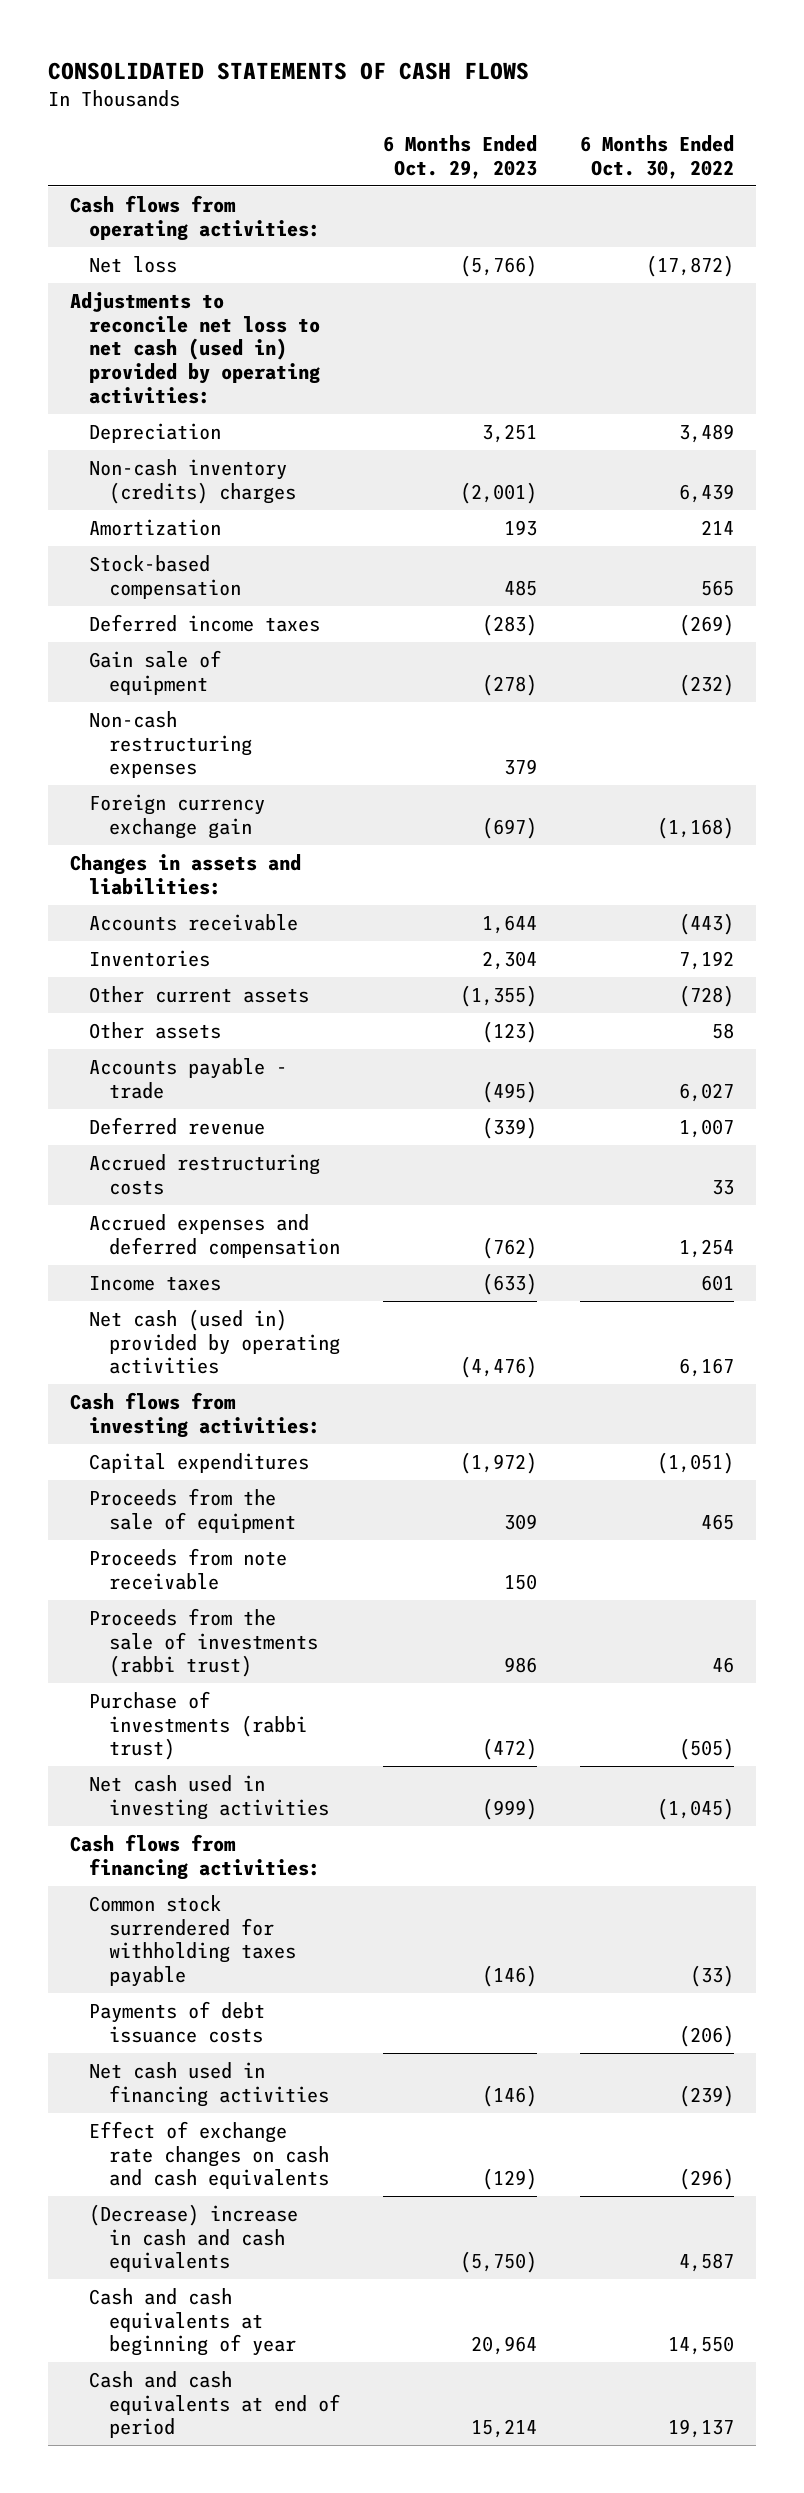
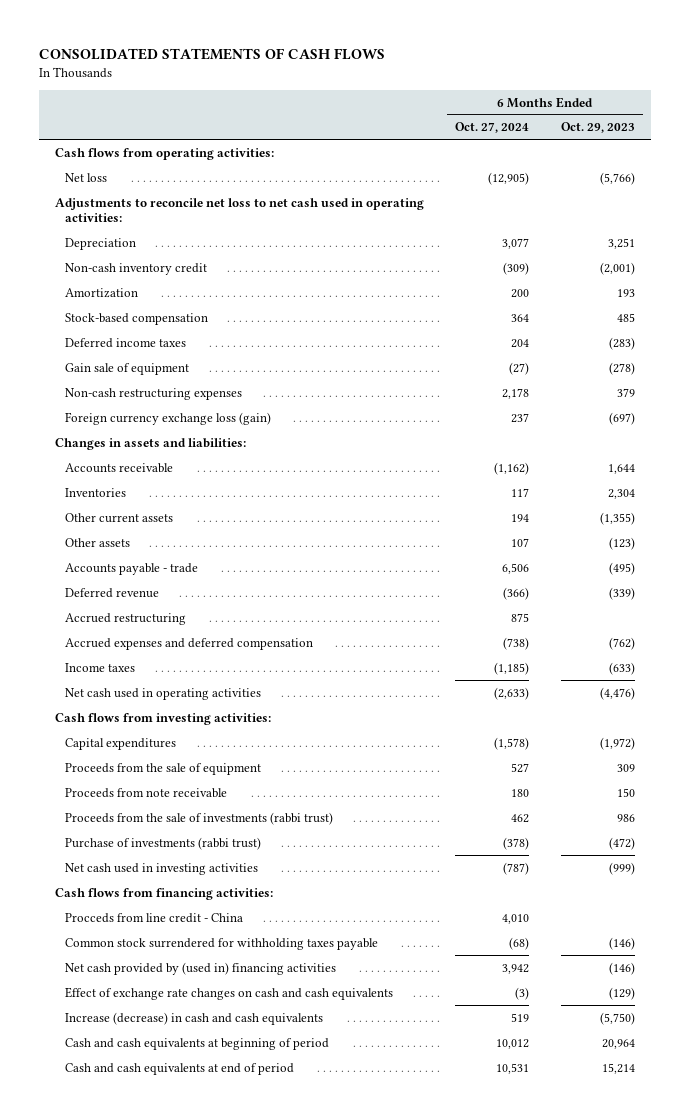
[580,134,735,179] 6 Months Ended Oct. 30, 2022 -> none
none -> [455,122,530,134] Oct. 27, 2024
[69,291,321,405] Adjustments to reconcile net loss to net cash (used in) provided by operating activities: -> [54,197,424,223] Adjustments to reconcile net loss to net cash used in operating activities:
[89,458,296,504] Non-cash inventory (credits) charges -> [64,262,207,275] Non-cash inventory credit
[89,793,266,839] Foreign currency exchange gain -> [64,411,271,425] Foreign currency exchange loss (gain)
[89,1153,321,1195] Accrued restructuring costs -> [64,612,186,625] Accrued restructuring
[89,1308,340,1375] Net cash (used in) provided by operating activities -> [64,687,261,700] Net cash used in operating activities
none -> [64,912,243,923] Procceds from line credit - China
[89,2000,266,2043] Payments of debt issuance costs -> none
[89,2061,329,2107] Net cash used in financing activities -> [64,961,336,975] Net cash provided by (used in) financing activities
[89,2203,299,2273] (Decrease) increase in cash and cash equivalents -> [64,1011,323,1025] Increase (decrease) in cash and cash equivalents
[89,2287,296,2357] Cash and cash equivalents at beginning of year -> [64,1037,329,1050] Cash and cash equivalents at beginning of period

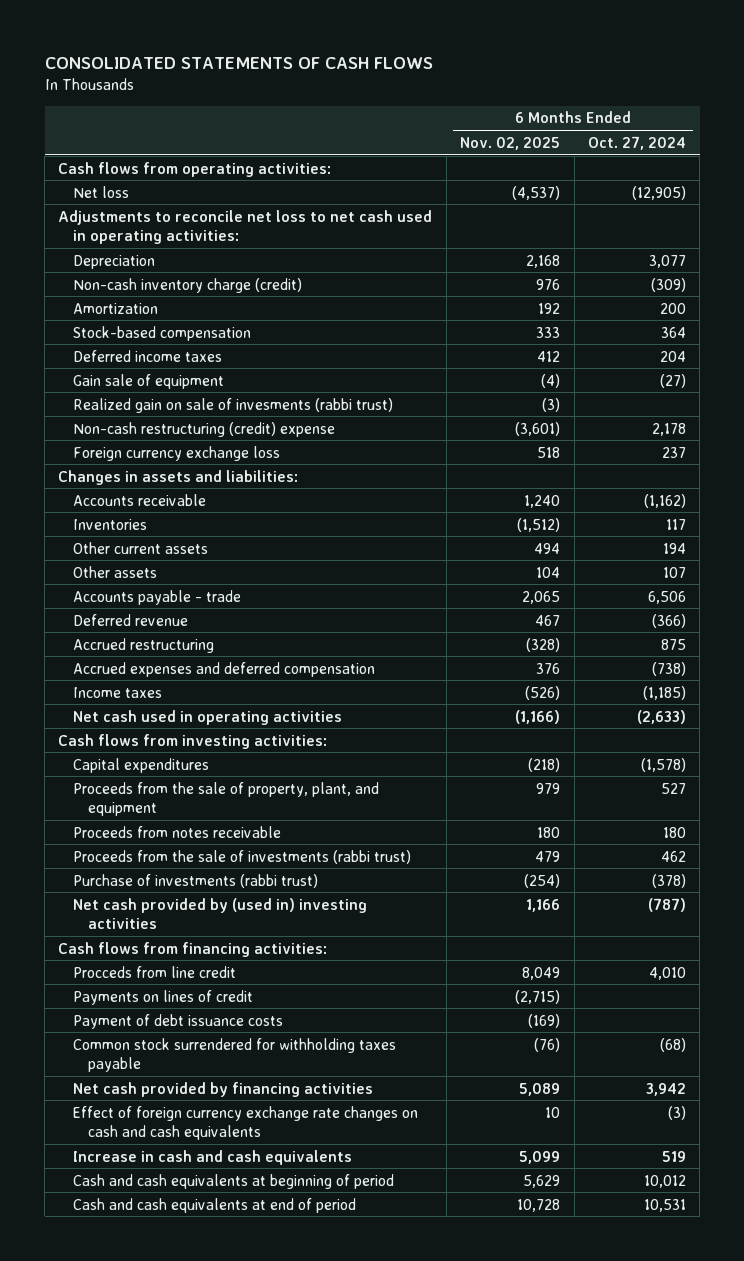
[560,122,635,134] Oct. 29, 2023 -> none
none -> [460,136,561,150] Nov. 02, 2025
[64,262,207,275] Non-cash inventory credit -> [73,277,303,293] Non-cash inventory charge (credit)
none -> [73,397,394,413] Realized gain on sale of invesments (rabbi trust)
[64,387,242,400] Non-cash restructuring expenses -> [73,421,336,437] Non-cash restructuring (credit) expense
[64,411,271,425] Foreign currency exchange loss (gain) -> [73,445,281,461] Foreign currency exchange loss
[64,762,261,775] Proceeds from the sale of equipment -> [73,781,380,816] Proceeds from the sale of property, plant, and equipment
[64,787,227,798] Proceeds from note receivable -> [73,825,282,838] Proceeds from notes receivable
[64,862,258,875] Net cash used in investing activities -> [73,897,368,929] Net cash provided by (used in) investing activities
[64,912,243,923] Procceds from line credit - China -> [73,965,237,978] Procceds from line credit
none -> [73,989,254,1005] Payments on lines of credit
none -> [73,1013,284,1029] Payment of debt issuance costs
[64,961,336,975] Net cash provided by (used in) financing activities -> [73,1081,374,1097] Net cash provided by financing activities
[64,986,393,1000] Effect of exchange rate changes on cash and cash equivalents -> [73,1105,419,1140] Effect of foreign currency exchange rate changes on cash and cash equivalents
[64,1011,323,1025] Increase (decrease) in cash and cash equivalents -> [73,1149,353,1165] Increase in cash and cash equivalents

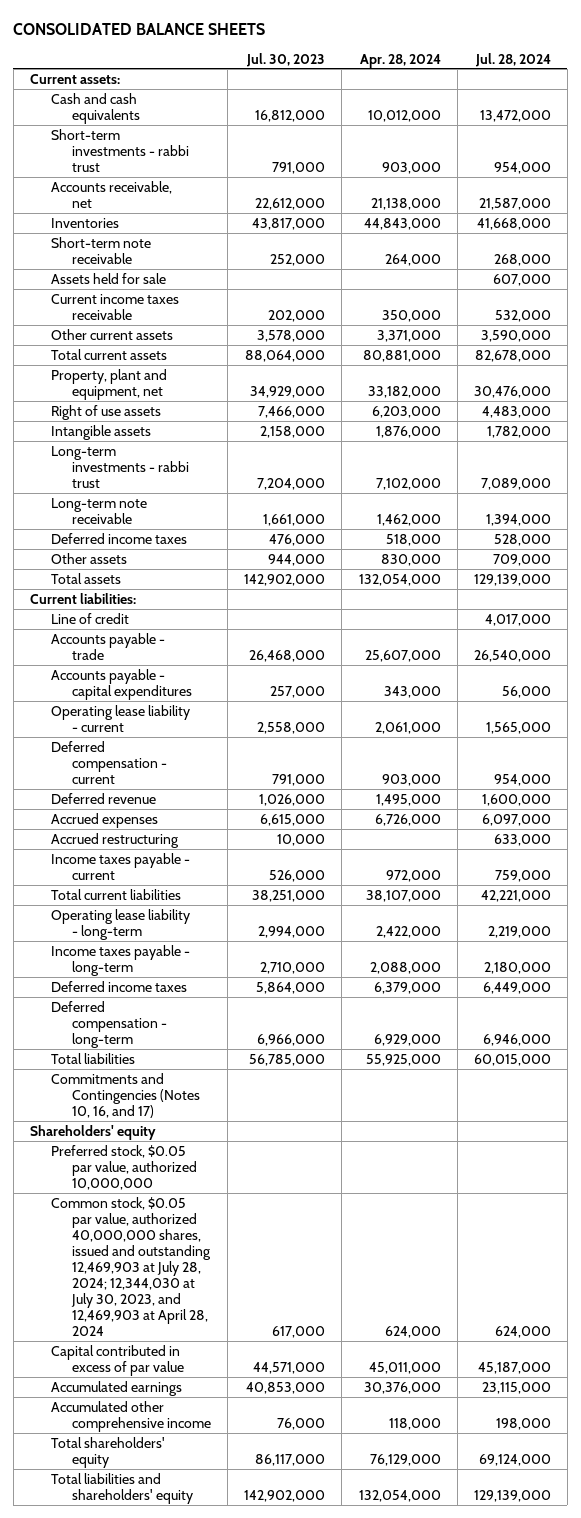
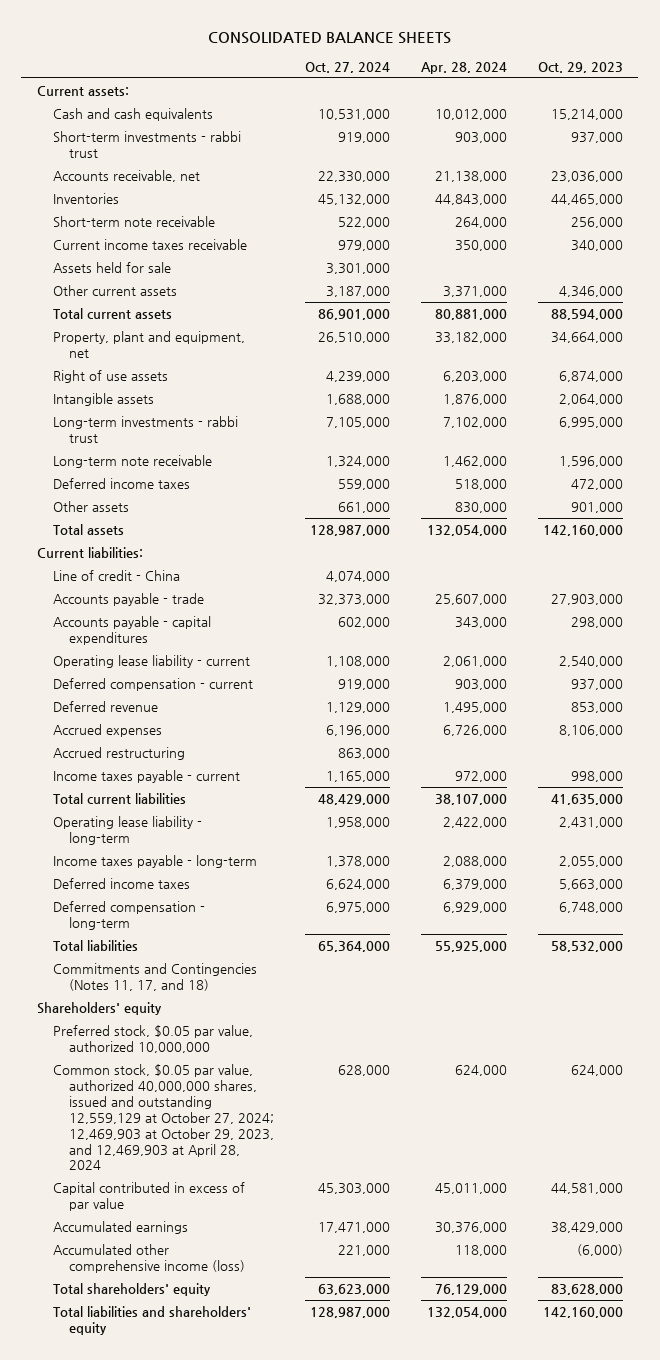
[246,52,326,67] Jul. 30, 2023 -> none
[474,52,551,67] Jul. 28, 2024 -> none
none -> [304,61,390,73] Oct. 27, 2024
none -> [537,61,623,73] Oct. 29, 2023
[51,272,167,284] Assets held for sale -> [52,262,171,274] Assets held for sale
[51,612,130,624] Line of credit -> [52,570,180,582] Line of credit - China
[51,1072,201,1118] Commitments and Contingencies (Notes 10, 16, and 17) -> [52,963,257,992] Commitments and Contingencies (Notes 11, 17, and 18)
[51,1196,212,1337] Common stock, $0.05 par value, authorized 40,000,000 shares, issued and outstanding 12,469,903 at July 28, 2024; 12,344,030 at July 30, 2023, and 12,469,903 at April 28, 2024 -> [52,1064,274,1171] Common stock, $0.05 par value, authorized 40,000,000 shares, issued and outstanding 12,559,129 at October 27, 2024; 12,469,903 at October 29, 2023, and 12,469,903 at April 28, 2024
[51,1400,212,1432] Accumulated other comprehensive income -> [52,1244,245,1274] Accumulated other comprehensive income (loss)

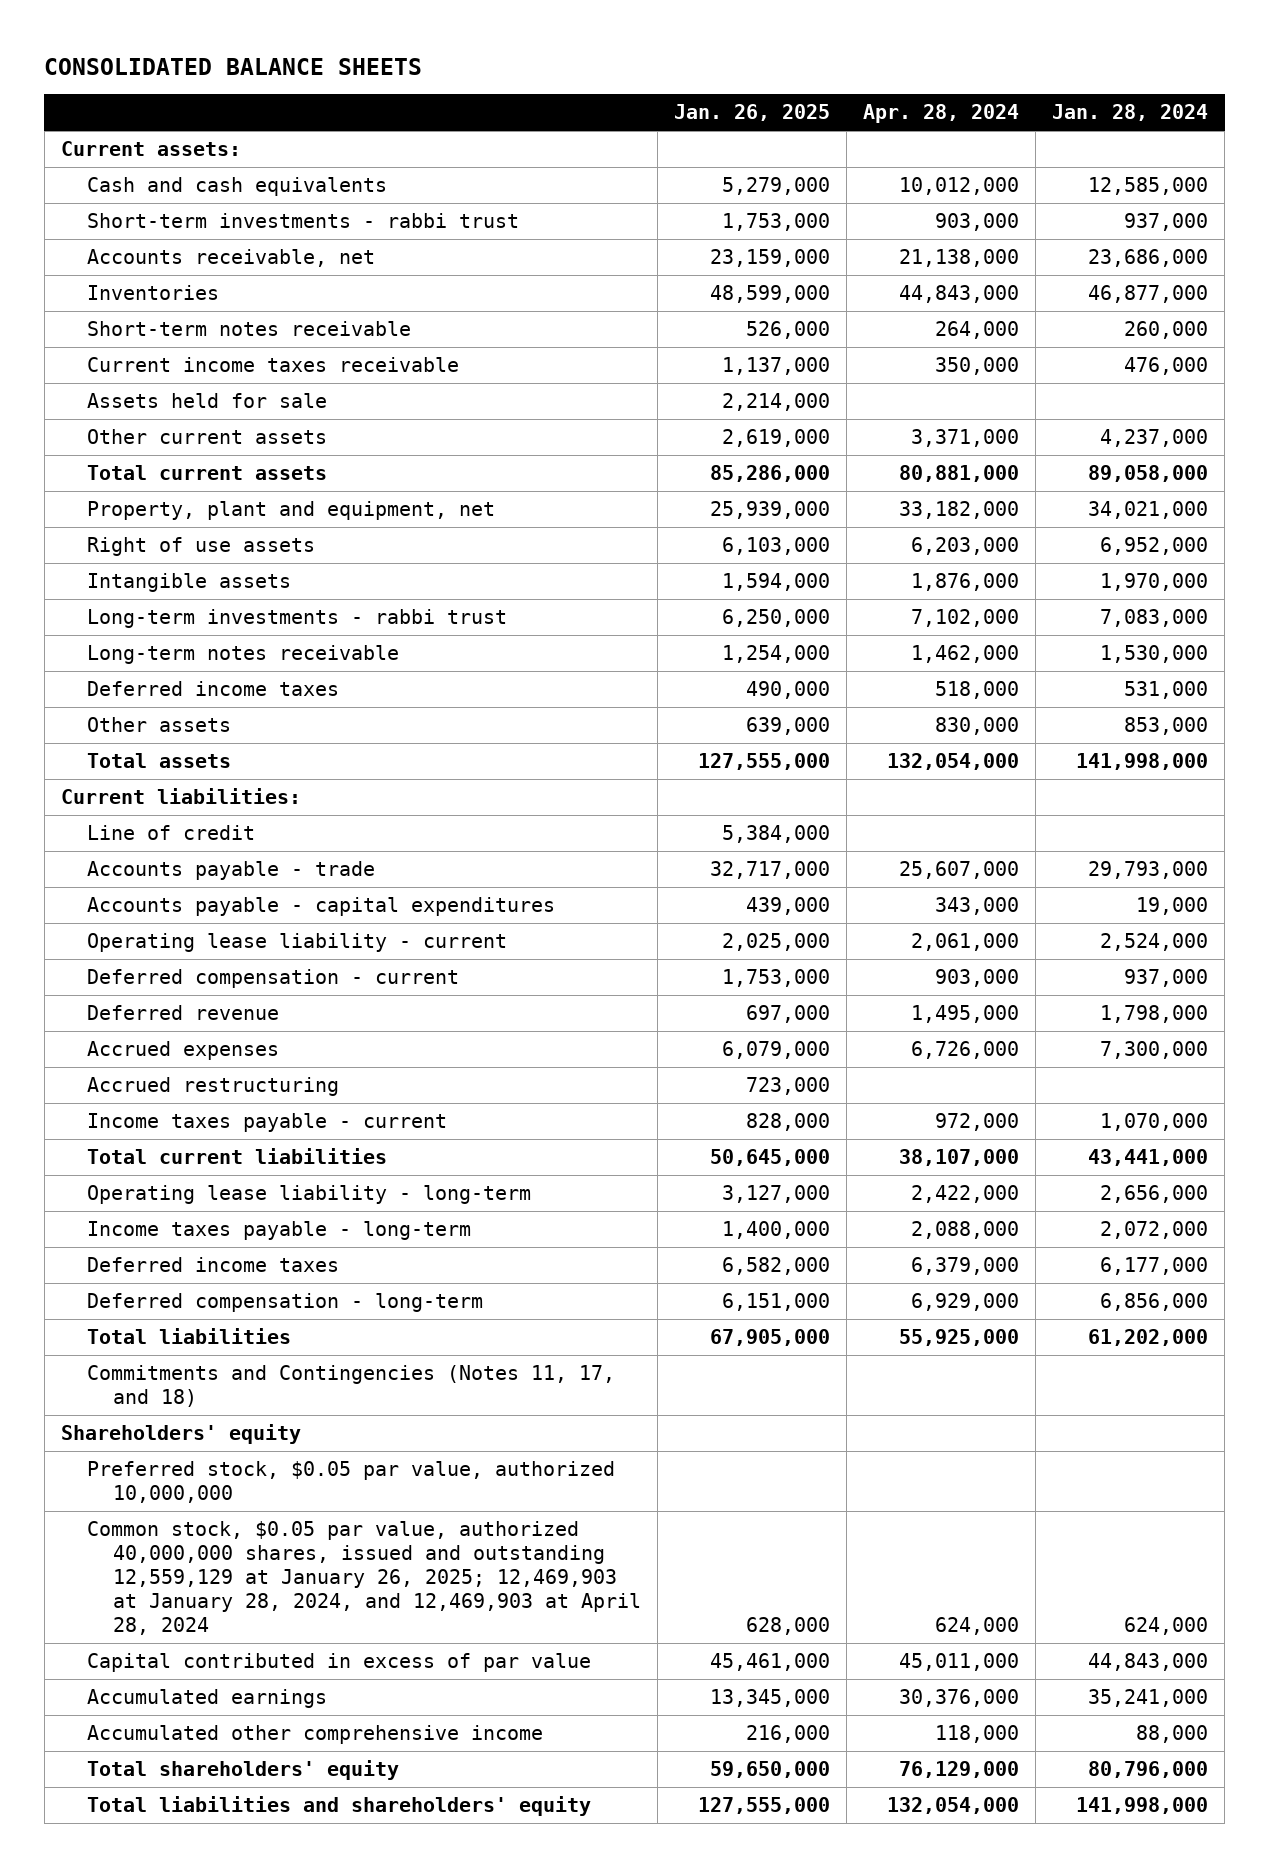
[304,61,390,73] Oct. 27, 2024 -> none
[537,61,623,73] Oct. 29, 2023 -> none
none -> [673,104,830,122] Jan. 26, 2025
none -> [1052,104,1209,122] Jan. 28, 2024
[52,216,215,228] Short-term note receivable -> [86,321,411,337] Short-term notes receivable
[52,455,212,469] Long-term note receivable -> [86,645,399,665] Long-term notes receivable
[52,570,180,582] Line of credit - China -> [86,825,255,841] Line of credit
[52,1064,274,1171] Common stock, $0.05 par value, authorized 40,000,000 shares, issued and outstanding 12,559,129 at October 27, 2024; 12,469,903 at October 29, 2023, and 12,469,903 at April 28, 2024 -> [86,1521,641,1635] Common stock, $0.05 par value, authorized 40,000,000 shares, issued and outstanding 12,559,129 at January 26, 2025; 12,469,903 at January 28, 2024, and 12,469,903 at April 28, 2024
[52,1244,245,1274] Accumulated other comprehensive income (loss) -> [86,1725,543,1745] Accumulated other comprehensive income

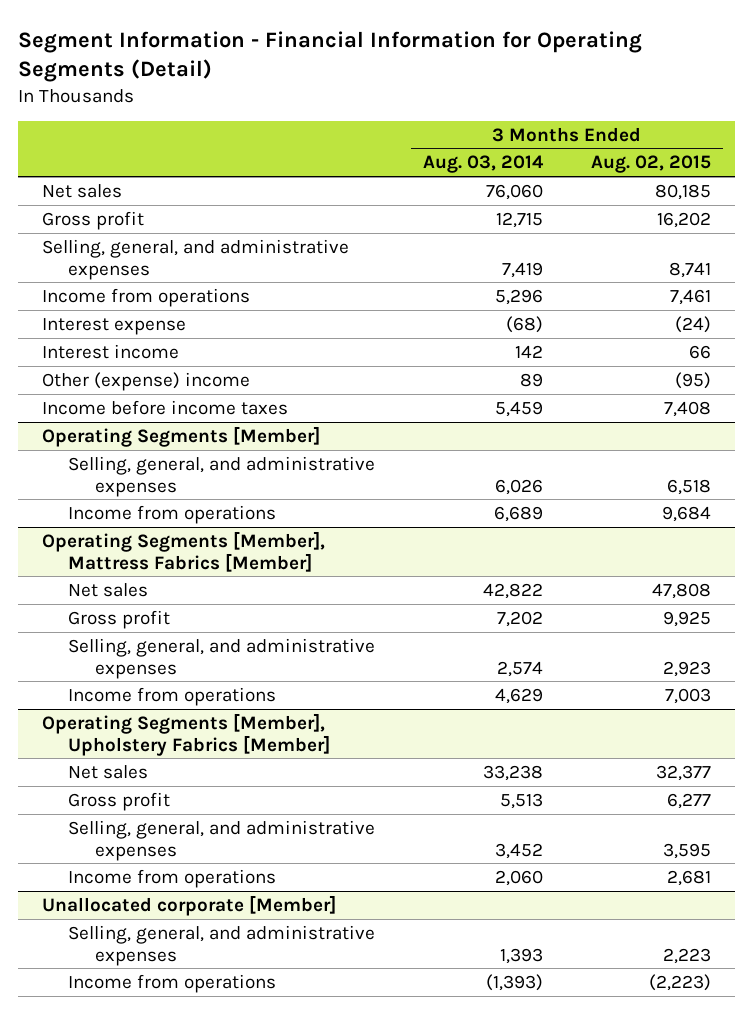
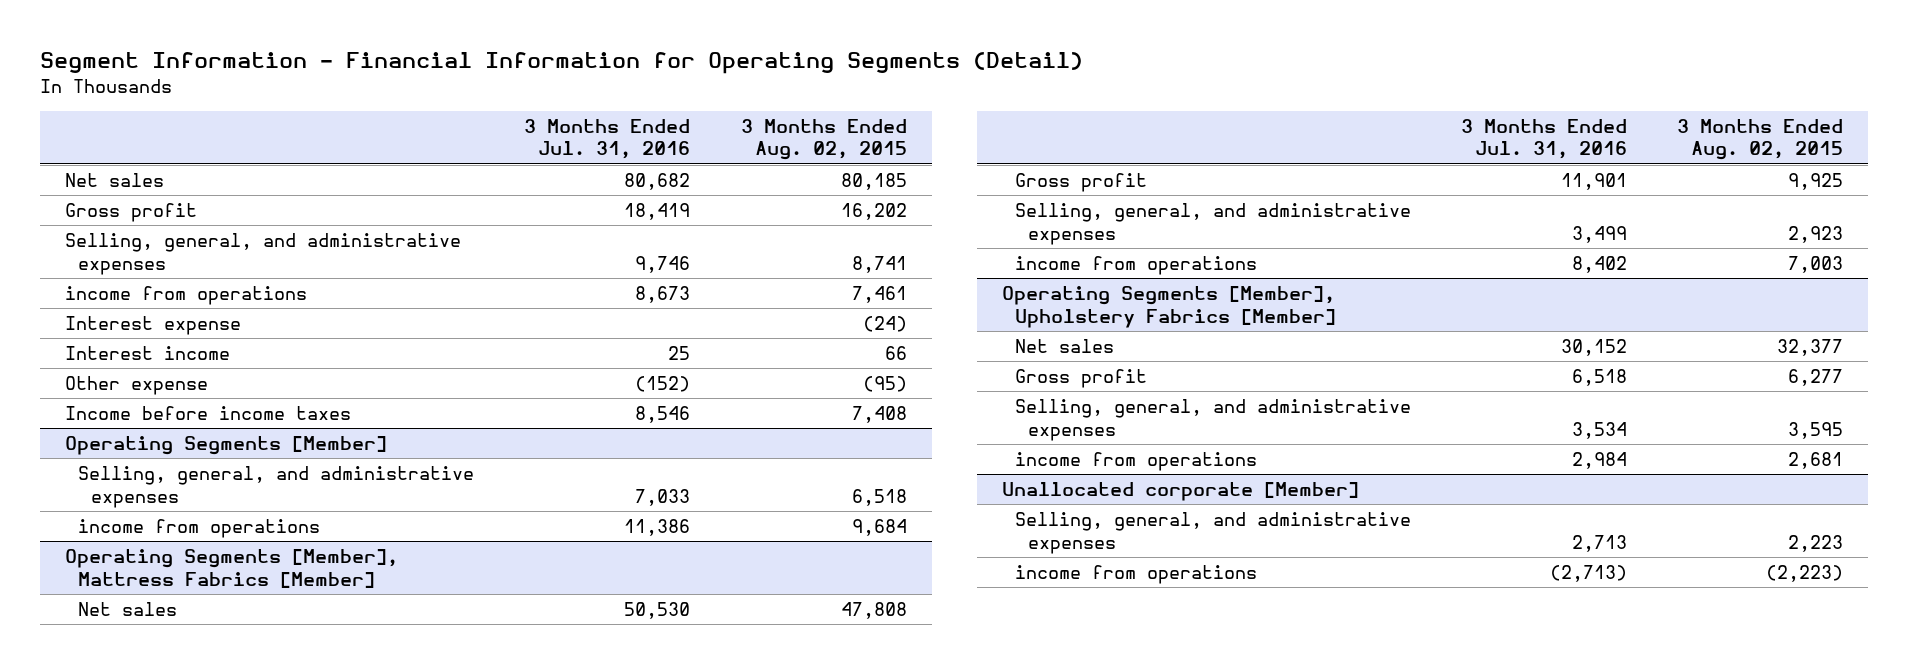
[423,155,545,174] Aug. 03, 2014 -> none
none -> [524,118,691,160] 3 Months Ended Jul. 31, 2016
[41,287,250,307] Income from operations -> [65,286,308,306] income from operations
[41,371,250,391] Other (expense) income -> [65,376,209,396] Other expense
[68,504,277,524] Income from operations -> [78,519,321,539] income from operations
[68,686,277,706] Income from operations -> [1014,256,1257,276] income from operations
[68,868,277,888] Income from operations -> [1014,452,1257,472] income from operations
[68,973,277,993] Income from operations -> [1014,565,1257,585] income from operations

